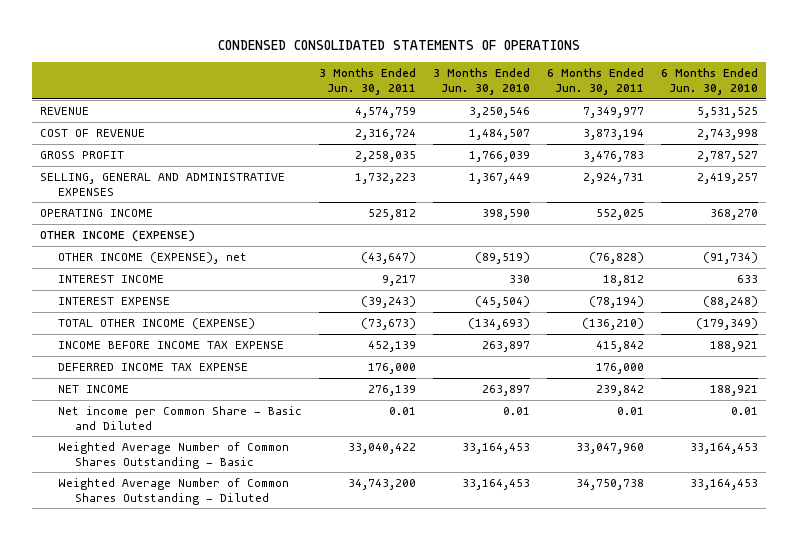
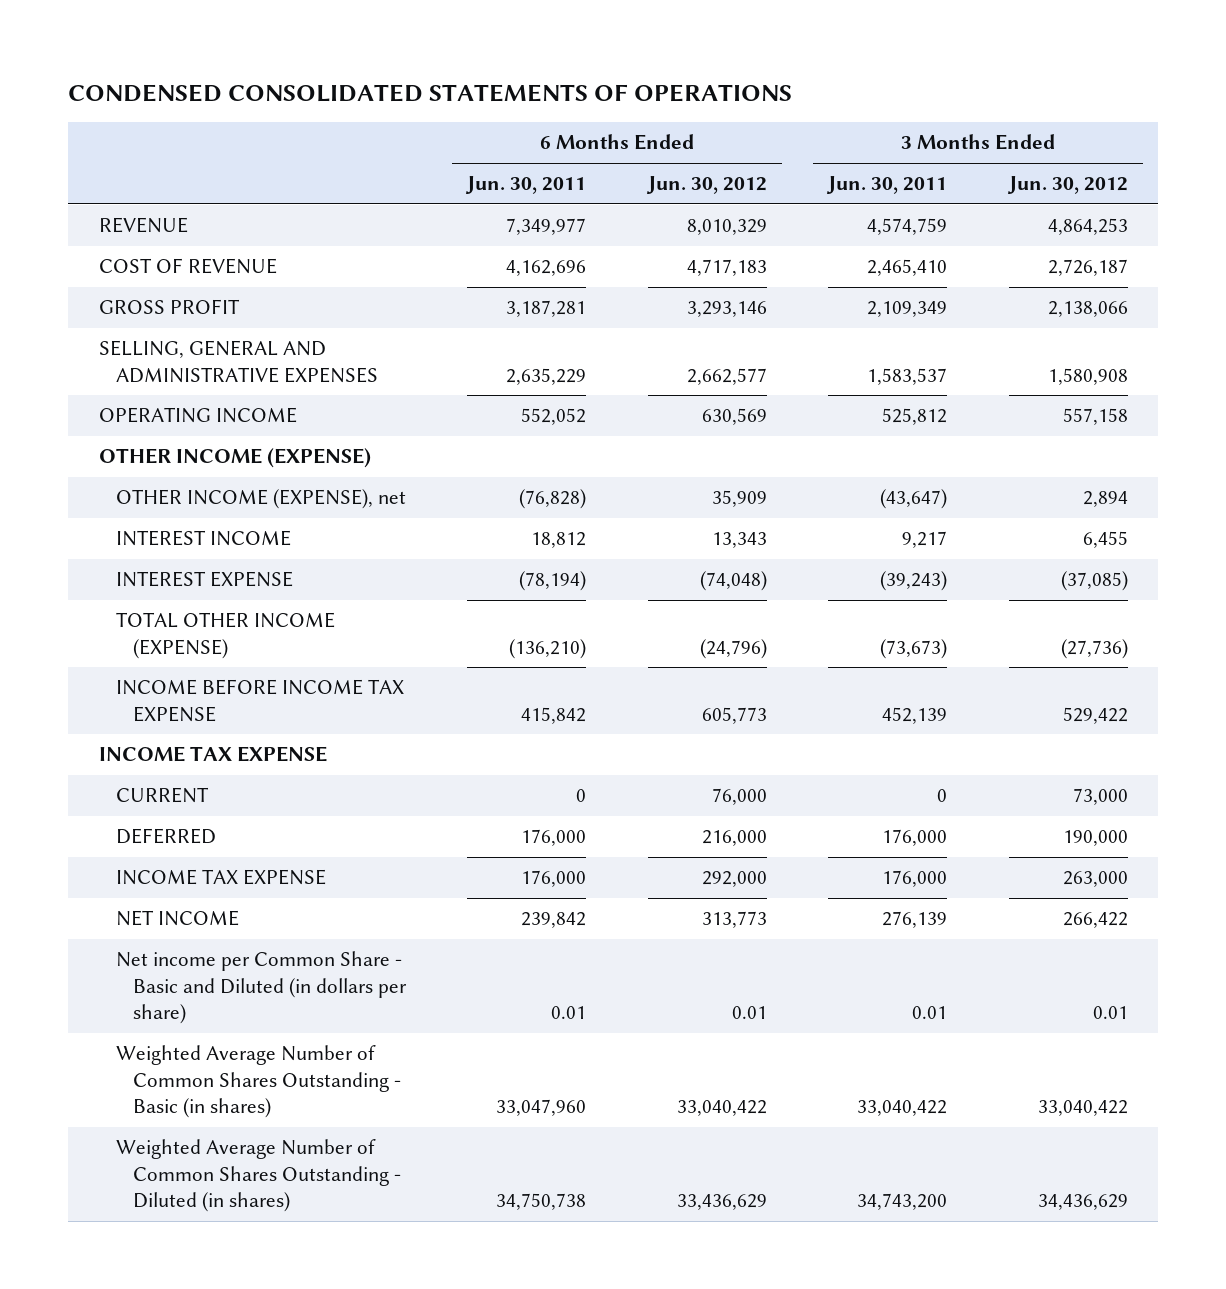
[432,68,530,96] 3 Months Ended Jun. 30, 2010 -> none
[660,68,758,96] 6 Months Ended Jun. 30, 2010 -> none
none -> [645,176,767,195] Jun. 30, 2012
none -> [1006,176,1128,195] Jun. 30, 2012
[354,128,416,140] 2,316,724 -> [867,259,948,277] 2,465,410
[582,128,644,140] 3,873,194 -> [506,260,587,277] 4,162,696
[354,150,416,162] 2,258,035 -> [867,301,948,318] 2,109,349
[582,150,644,162] 3,476,783 -> [506,300,587,318] 3,187,281
[354,172,416,184] 1,732,223 -> [867,367,948,385] 1,583,537
[582,172,644,184] 2,924,731 -> [506,367,587,385] 2,635,229
[595,208,644,220] 552,025 -> [521,408,587,426] 552,052
none -> [98,746,327,763] INCOME TAX EXPENSE
none -> [115,787,209,804] CURRENT
[57,362,248,371] DEFERRED INCOME TAX EXPENSE -> [115,828,216,845] DEFERRED
none -> [115,869,326,886] INCOME TAX EXPENSE
[57,405,302,430] Net income per Common Share - Basic and Diluted -> [115,951,407,1025] Net income per Common Share - Basic and Diluted (in dollars per share)
[57,441,289,469] Weighted Average Number of Common Shares Outstanding - Basic -> [115,1045,401,1119] Weighted Average Number of Common Shares Outstanding - Basic (in shares)
[57,477,289,505] Weighted Average Number of Common Shares Outstanding - Diluted -> [115,1139,401,1213] Weighted Average Number of Common Shares Outstanding - Diluted (in shares)

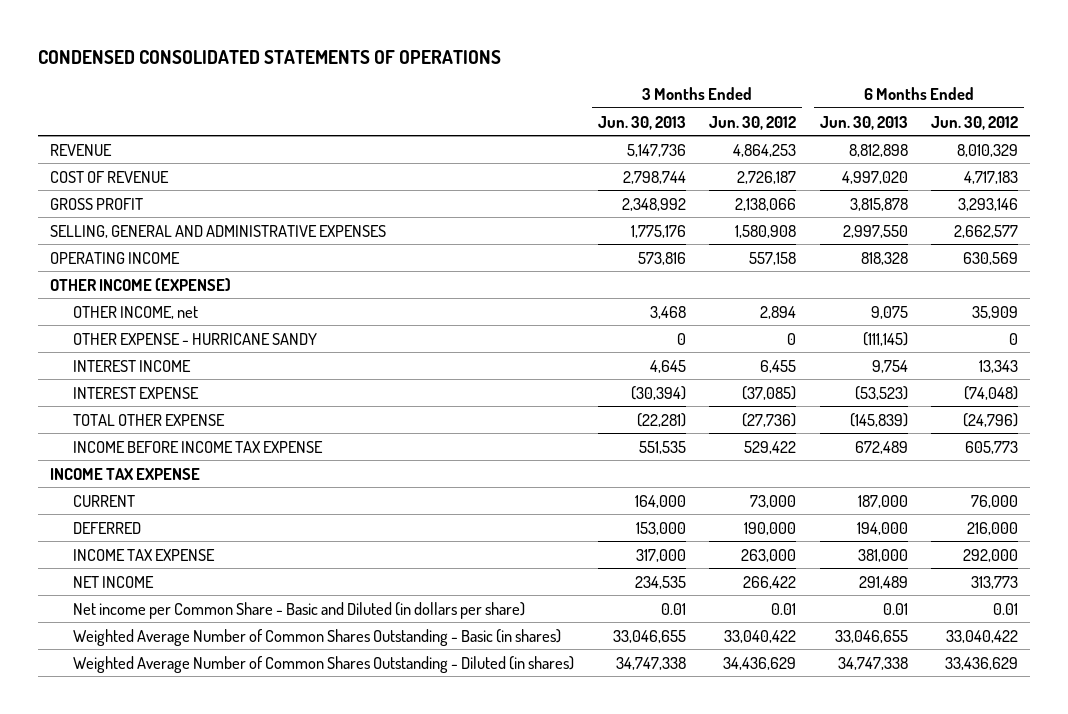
[465,176,587,195] Jun. 30, 2011 -> none
[826,176,948,195] Jun. 30, 2011 -> none
none -> [597,115,686,130] Jun. 30, 2013
none -> [819,115,908,130] Jun. 30, 2013
[115,489,406,510] OTHER INCOME (EXPENSE), net -> [73,305,199,319] OTHER INCOME, net
none -> [73,332,318,345] OTHER EXPENSE - HURRICANE SANDY
[115,612,335,659] TOTAL OTHER INCOME (EXPENSE) -> [73,413,226,426] TOTAL OTHER EXPENSE

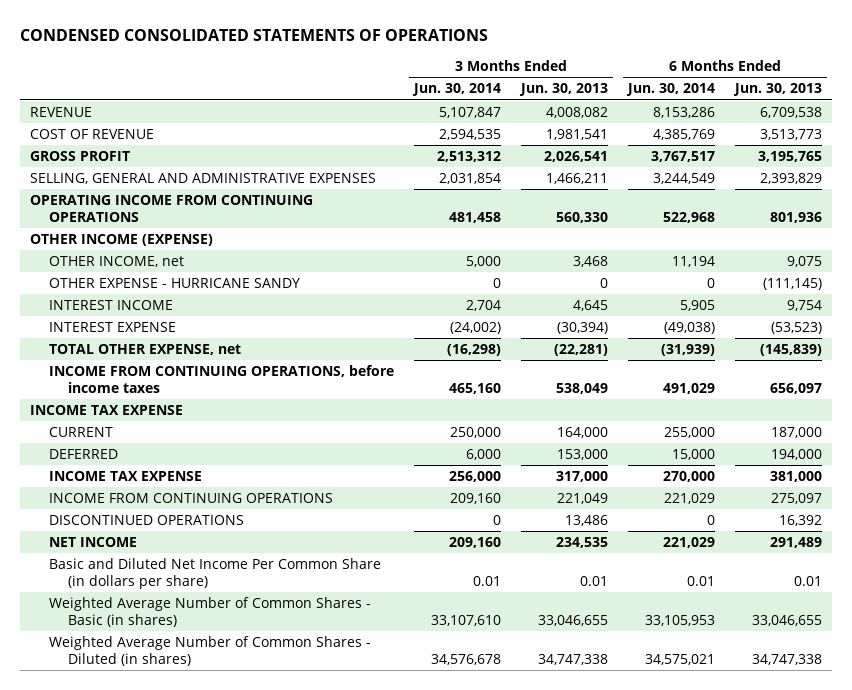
[709,115,797,130] Jun. 30, 2012 -> none
[931,115,1019,130] Jun. 30, 2012 -> none
none -> [412,83,502,97] Jun. 30, 2014
none -> [626,83,716,97] Jun. 30, 2014
[626,143,686,157] 5,147,736 -> [546,107,609,119] 4,008,082
[848,143,908,157] 8,812,898 -> [760,107,823,119] 6,709,538
[622,170,686,184] 2,798,744 -> [546,129,609,141] 1,981,541
[841,170,908,184] 4,997,020 -> [760,129,823,141] 3,513,773
[621,197,686,211] 2,348,992 -> [544,151,609,163] 2,026,541
[849,197,908,211] 3,815,878 -> [758,151,823,163] 3,195,765
[630,224,686,238] 1,775,176 -> [546,173,609,185] 1,466,211
[842,224,908,238] 2,997,550 -> [760,173,823,185] 2,393,829
[50,251,181,264] OPERATING INCOME -> [29,195,313,222] OPERATING INCOME FROM CONTINUING OPERATIONS
[637,251,686,265] 573,816 -> [556,211,609,223] 560,330
[860,251,908,265] 818,328 -> [770,211,823,223] 801,936
[73,440,324,453] INCOME BEFORE INCOME TAX EXPENSE -> none
[73,413,226,426] TOTAL OTHER EXPENSE -> [48,344,241,356] TOTAL OTHER EXPENSE, net
none -> [48,365,394,393] INCOME FROM CONTINUING OPERATIONS, before income taxes
none -> [48,493,333,504] INCOME FROM CONTINUING OPERATIONS
none -> [48,515,244,526] DISCONTINUED OPERATIONS
[73,601,526,619] Net income per Common Share - Basic and Diluted (in dollars per share) -> [48,558,381,589] Basic and Diluted Net Income Per Common Share (in dollars per share)
[73,628,562,646] Weighted Average Number of Common Shares Outstanding - Basic (in shares) -> [48,597,371,627] Weighted Average Number of Common Shares - Basic (in shares)
[73,655,575,673] Weighted Average Number of Common Shares Outstanding - Diluted (in shares) -> [48,636,371,666] Weighted Average Number of Common Shares - Diluted (in shares)

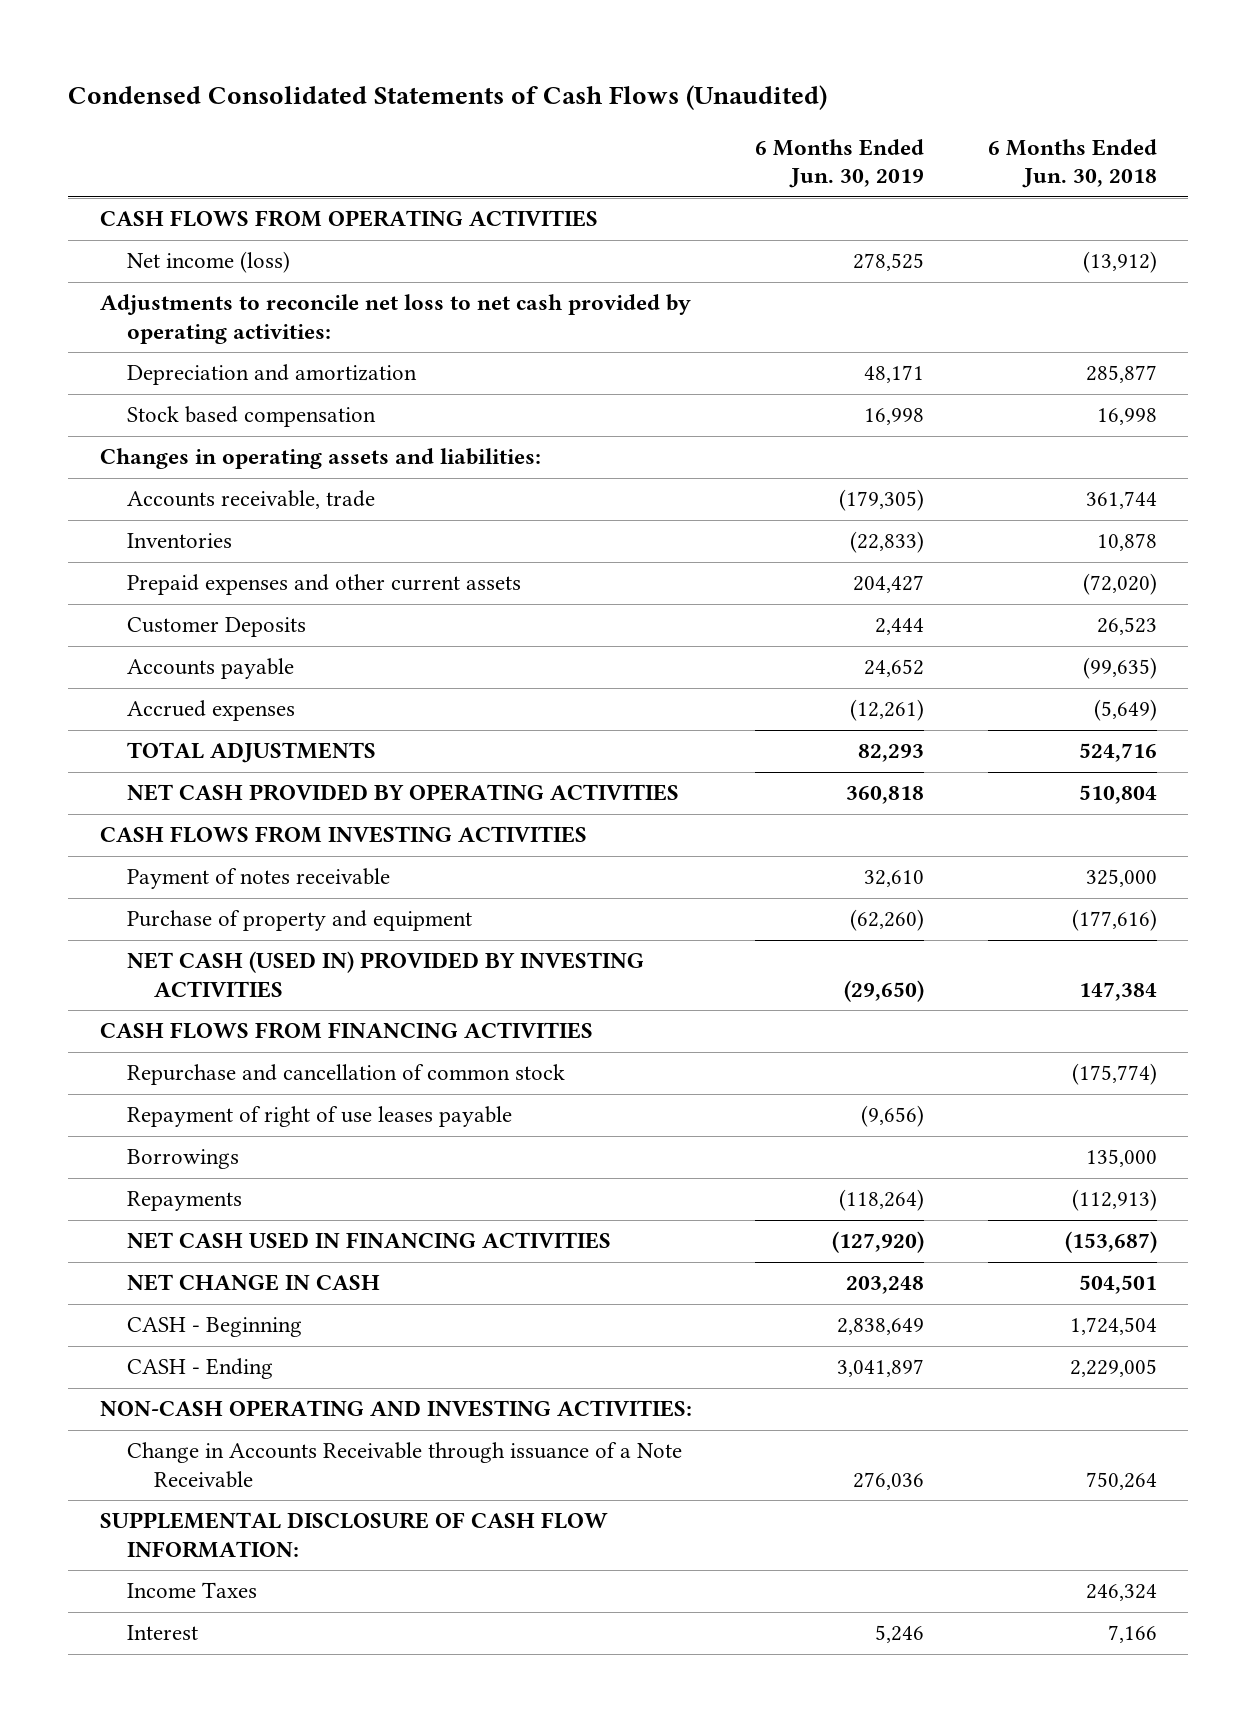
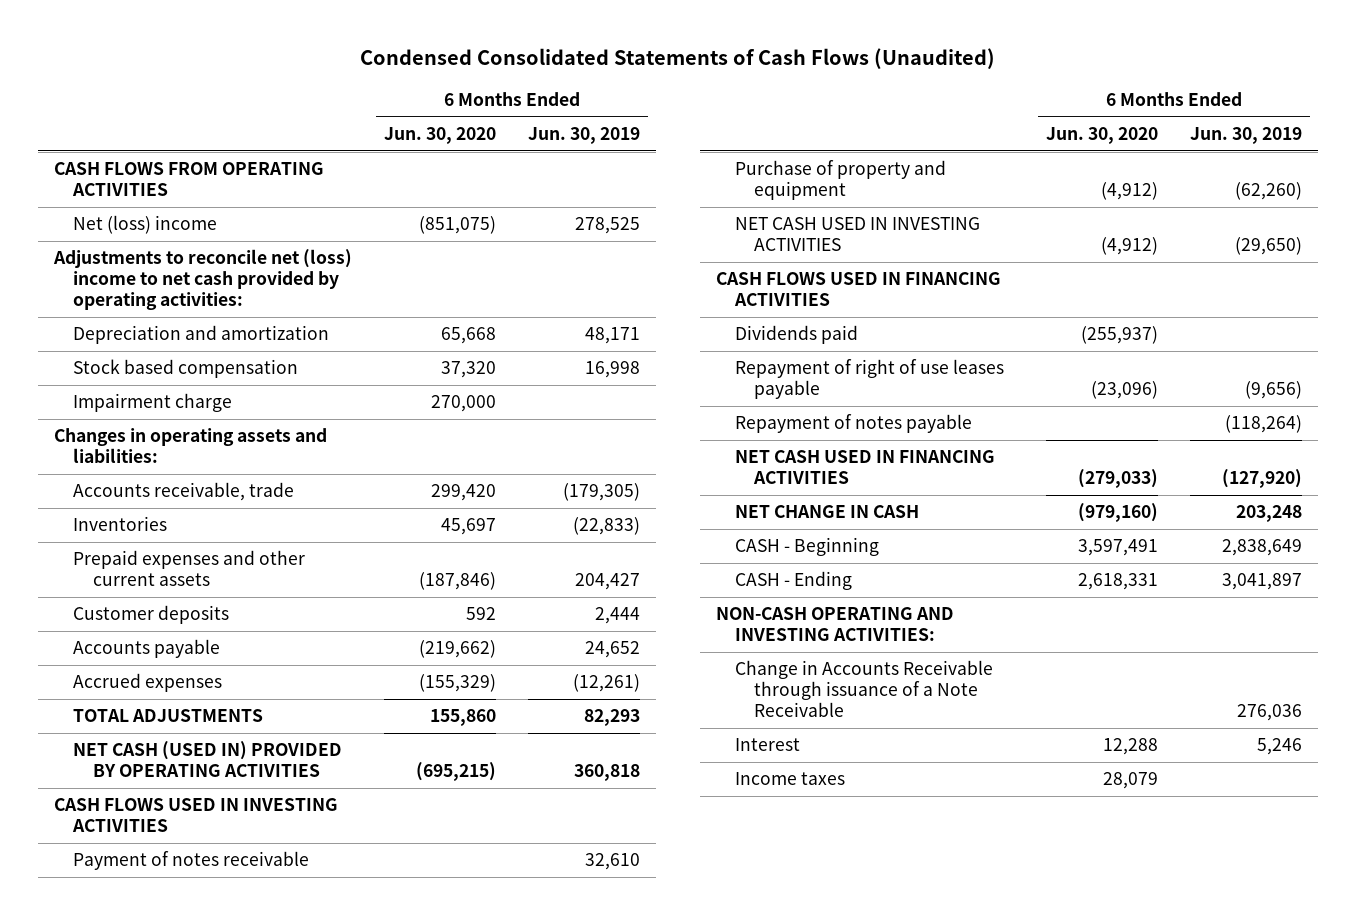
[987,138,1157,189] 6 Months Ended Jun. 30, 2018 -> none
none -> [384,126,497,144] Jun. 30, 2020
[127,251,291,274] Net income (loss) -> [73,215,218,235] Net (loss) income
[99,294,691,344] Adjustments to reconcile net loss to net cash provided by operating activities: -> [53,249,353,311] Adjustments to reconcile net (loss) income to net cash provided by operating activities:
none -> [73,393,233,413] Impairment charge
[127,617,307,638] Customer Deposits -> [73,605,230,625] Customer deposits
[127,784,680,802] NET CASH PROVIDED BY OPERATING ACTIVITIES -> [73,741,343,778] NET CASH (USED IN) PROVIDED BY OPERATING ACTIVITIES
[99,826,587,844] CASH FLOWS FROM INVESTING ACTIVITIES -> [54,798,339,833] CASH FLOWS USED IN INVESTING ACTIVITIES
[127,1064,566,1086] Repurchase and cancellation of common stock -> none
[127,951,645,998] NET CASH (USED IN) PROVIDED BY INVESTING ACTIVITIES -> [735,217,981,252] NET CASH USED IN INVESTING ACTIVITIES
[99,1022,593,1040] CASH FLOWS FROM FINANCING ACTIVITIES -> [716,272,1002,307] CASH FLOWS USED IN FINANCING ACTIVITIES
none -> [735,325,859,345] Dividends paid
[127,1149,240,1170] Borrowings -> none
[127,1191,243,1212] Repayments -> [735,414,973,434] Repayment of notes payable
[99,1512,608,1558] SUPPLEMENTAL DISCLOSURE OF CASH FLOW INFORMATION: -> none
[127,1582,258,1599] Income Taxes -> none
none -> [735,772,846,786] Income taxes

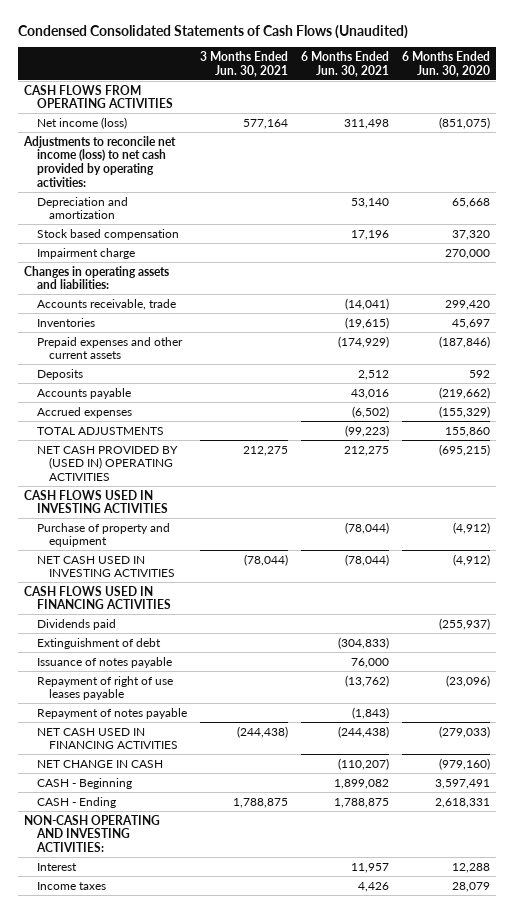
[528,126,641,144] Jun. 30, 2019 -> none
none -> [199,50,288,77] 3 Months Ended Jun. 30, 2021
none -> [300,50,389,77] 6 Months Ended Jun. 30, 2021
[73,215,218,235] Net (loss) income -> [36,116,127,129] Net income (loss)
[53,249,353,311] Adjustments to reconcile net (loss) income to net cash provided by operating activities: -> [23,135,177,187] Adjustments to reconcile net income (loss) to net cash provided by operating activities:
[73,605,230,625] Customer deposits -> [36,368,83,380] Deposits
[73,741,343,778] NET CASH (USED IN) PROVIDED BY OPERATING ACTIVITIES -> [36,445,178,482] NET CASH PROVIDED BY (USED IN) OPERATING ACTIVITIES
[73,851,310,871] Payment of notes receivable -> none
none -> [36,637,161,649] Extinguishment of debt
none -> [36,656,172,668] Issuance of notes payable
[735,660,994,718] Change in Accounts Receivable through issuance of a Note Receivable -> none

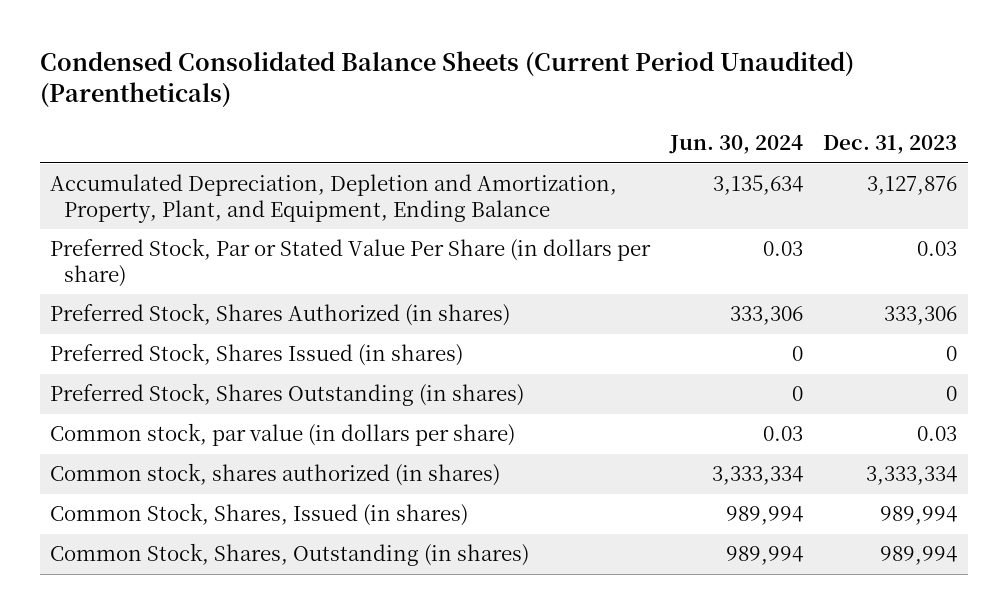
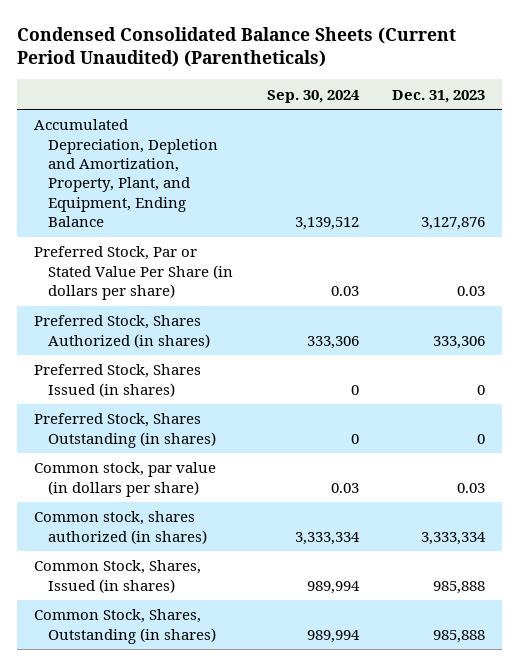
[669,135,804,155] Jun. 30, 2024 -> none
none -> [266,89,360,103] Sep. 30, 2024
[880,506,958,526] 989,994 -> [433,580,486,594] 985,888
[880,546,958,566] 989,994 -> [433,629,486,643] 985,888

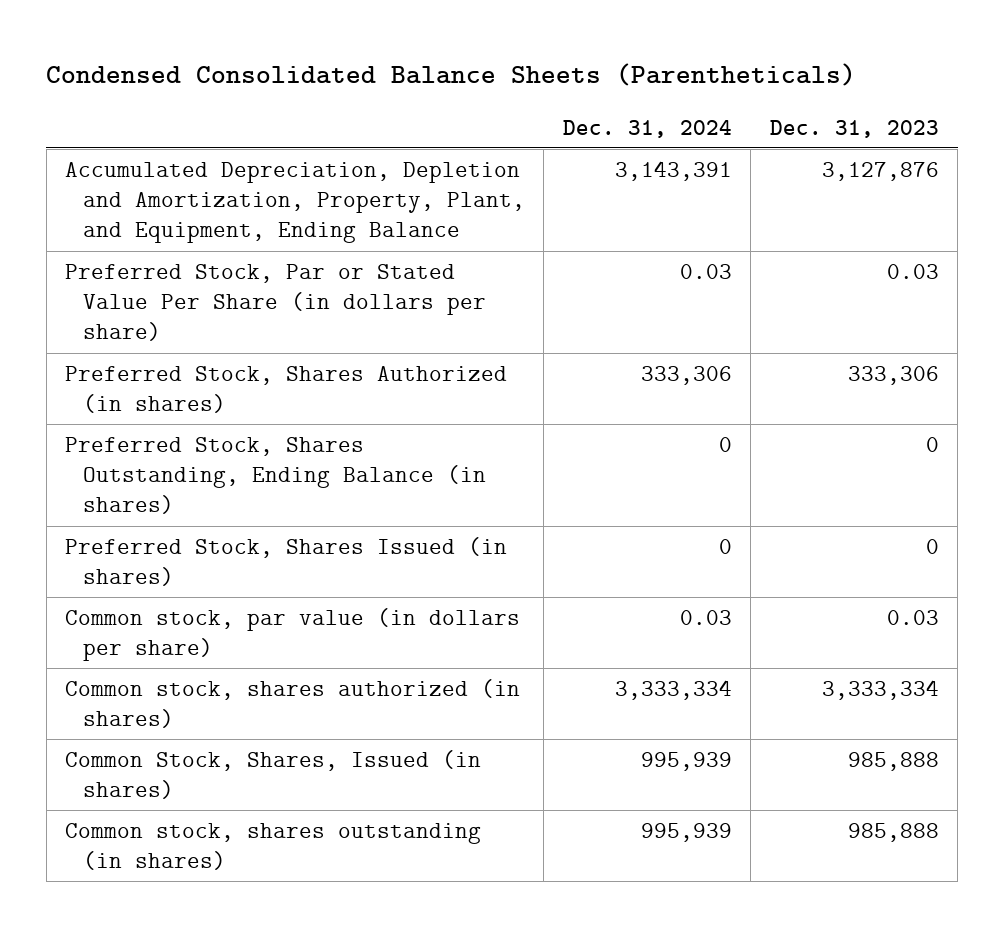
[17,26,457,68] Condensed Consolidated Balance Sheets (Current Period Unaudited) (Parentheticals) -> [46,63,857,87] Condensed Consolidated Balance Sheets (Parentheticals)
[266,89,360,103] Sep. 30, 2024 -> none
none -> [562,119,732,138] Dec. 31, 2024
none -> [65,436,486,515] Preferred Stock, Shares Outstanding, Ending Balance (in shares)
[34,413,217,448] Preferred Stock, Shares Outstanding (in shares) -> none
[34,609,217,644] Common Stock, Shares, Outstanding (in shares) -> [65,822,482,870] Common stock, shares outstanding (in shares)

